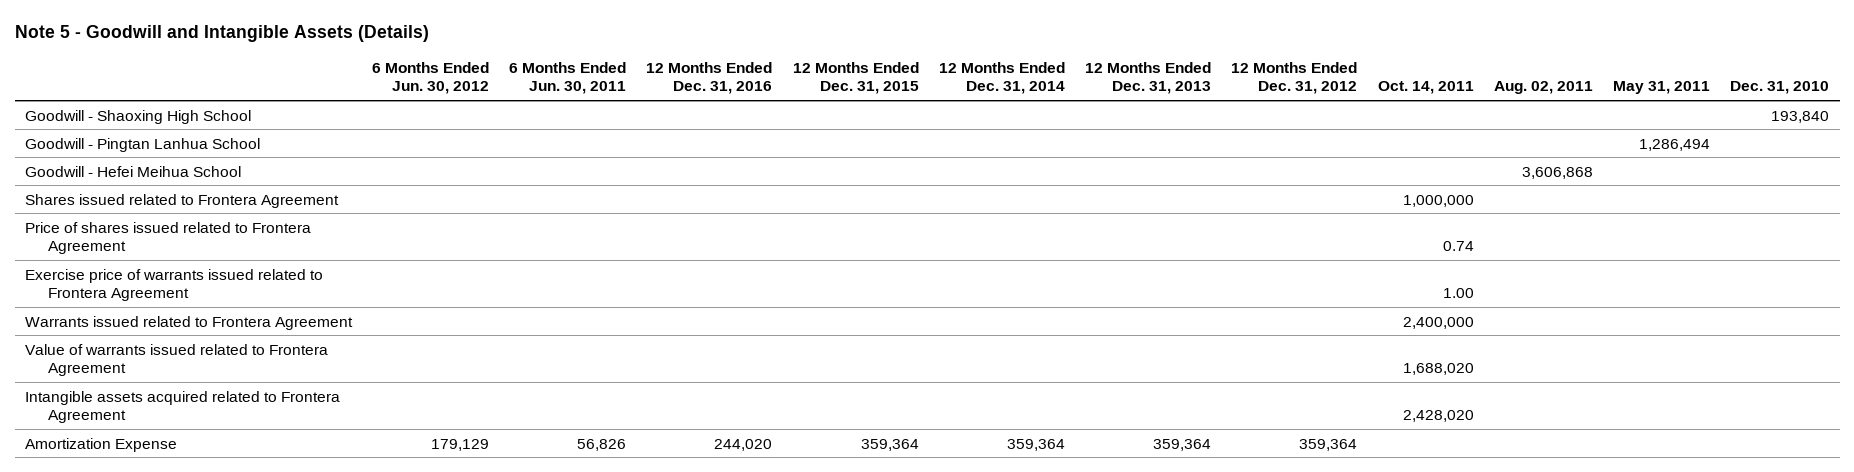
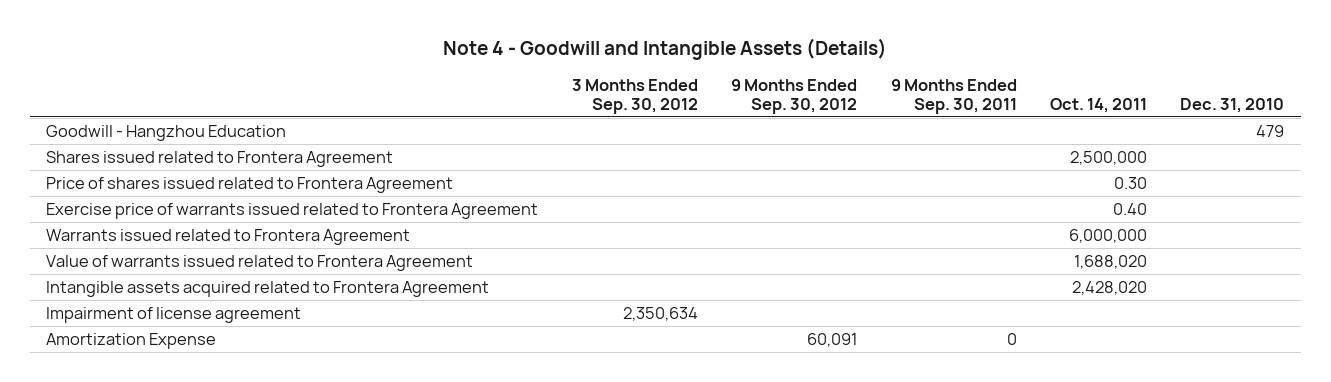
[14,25,429,43] Note 5 - Goodwill and Intangible Assets (Details) -> [443,38,888,61] Note 4 - Goodwill and Intangible Assets (Details)
[371,62,489,95] 6 Months Ended Jun. 30, 2012 -> none
[509,62,627,95] 6 Months Ended Jun. 30, 2011 -> none
[646,62,773,95] 12 Months Ended Dec. 31, 2016 -> none
[792,62,919,95] 12 Months Ended Dec. 31, 2015 -> none
[938,62,1065,95] 12 Months Ended Dec. 31, 2014 -> none
[1085,62,1212,95] 12 Months Ended Dec. 31, 2013 -> none
[1231,62,1358,95] 12 Months Ended Dec. 31, 2012 -> none
[1493,81,1593,95] Aug. 02, 2011 -> none
[1613,81,1711,95] May 31, 2011 -> none
none -> [571,78,698,114] 3 Months Ended Sep. 30, 2012
none -> [731,78,858,114] 9 Months Ended Sep. 30, 2012
none -> [890,78,1017,114] 9 Months Ended Sep. 30, 2011
[24,109,251,124] Goodwill - Shaoxing High School -> none
[24,137,260,152] Goodwill - Pingtan Lanhua School -> none
[24,165,241,177] Goodwill - Hefei Meihua School -> none
none -> [46,124,287,141] Goodwill - Hangzhou Education
[1402,194,1474,207] 1,000,000 -> [1070,150,1148,165] 2,500,000
[1442,240,1474,251] 0.74 -> [1114,176,1148,189] 0.30
[1442,287,1474,298] 1.00 -> [1113,202,1148,215] 0.40
[1402,316,1474,329] 2,400,000 -> [1069,228,1148,243] 6,000,000
none -> [46,306,302,323] Impairment of license agreement

